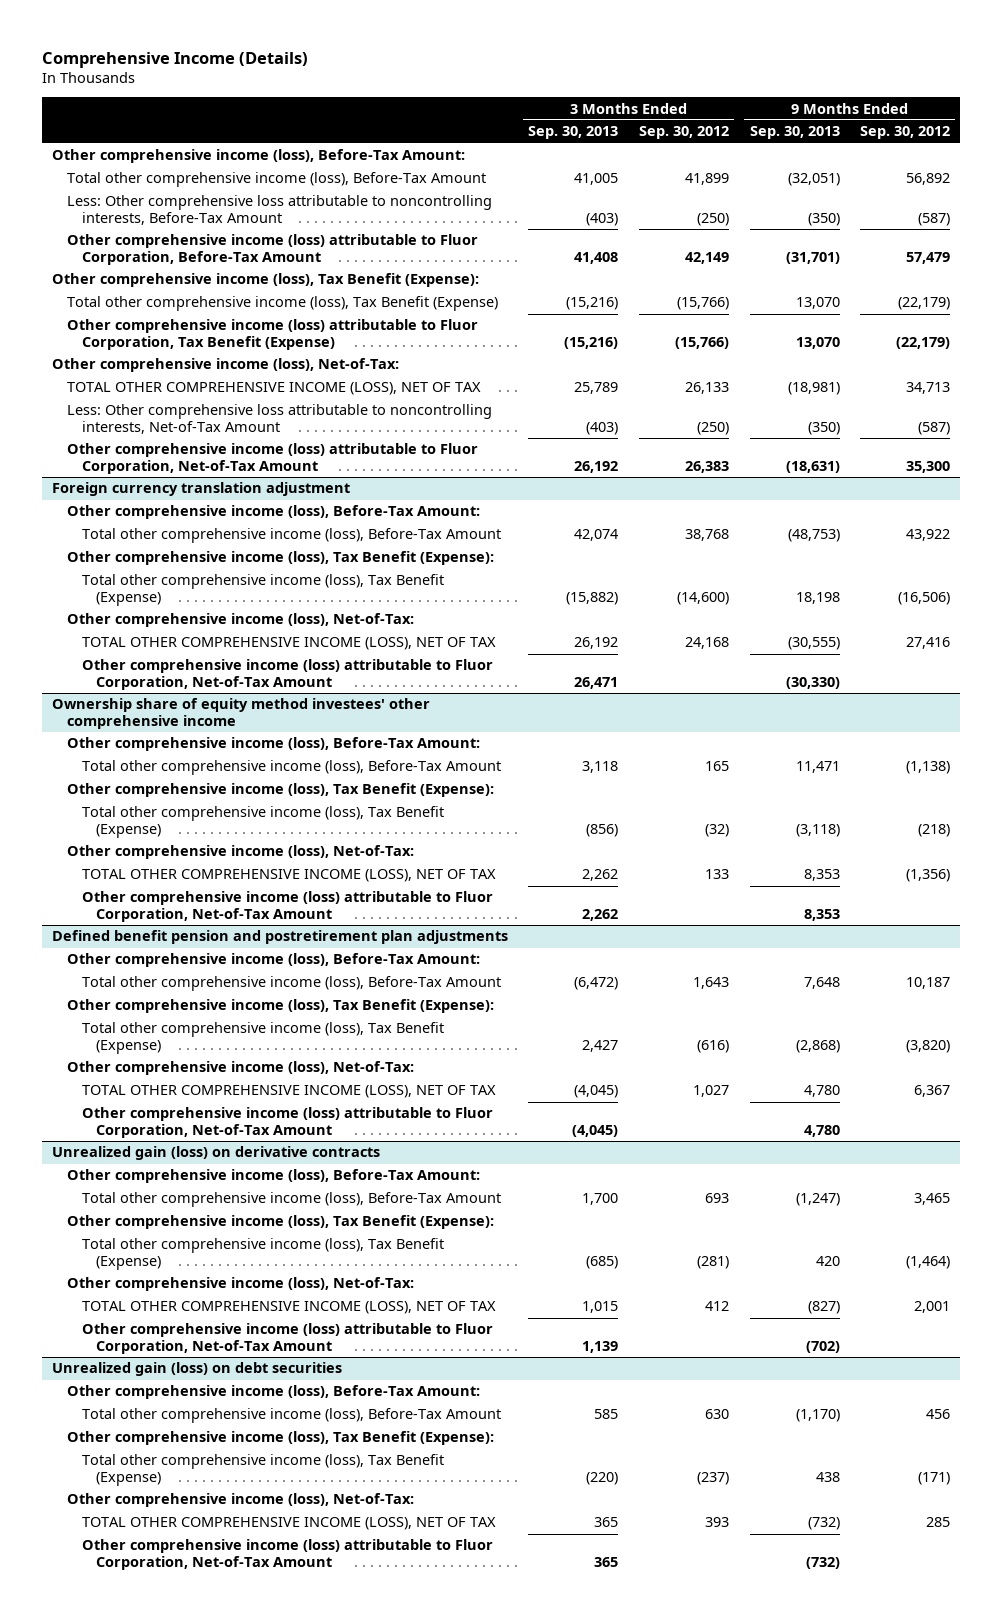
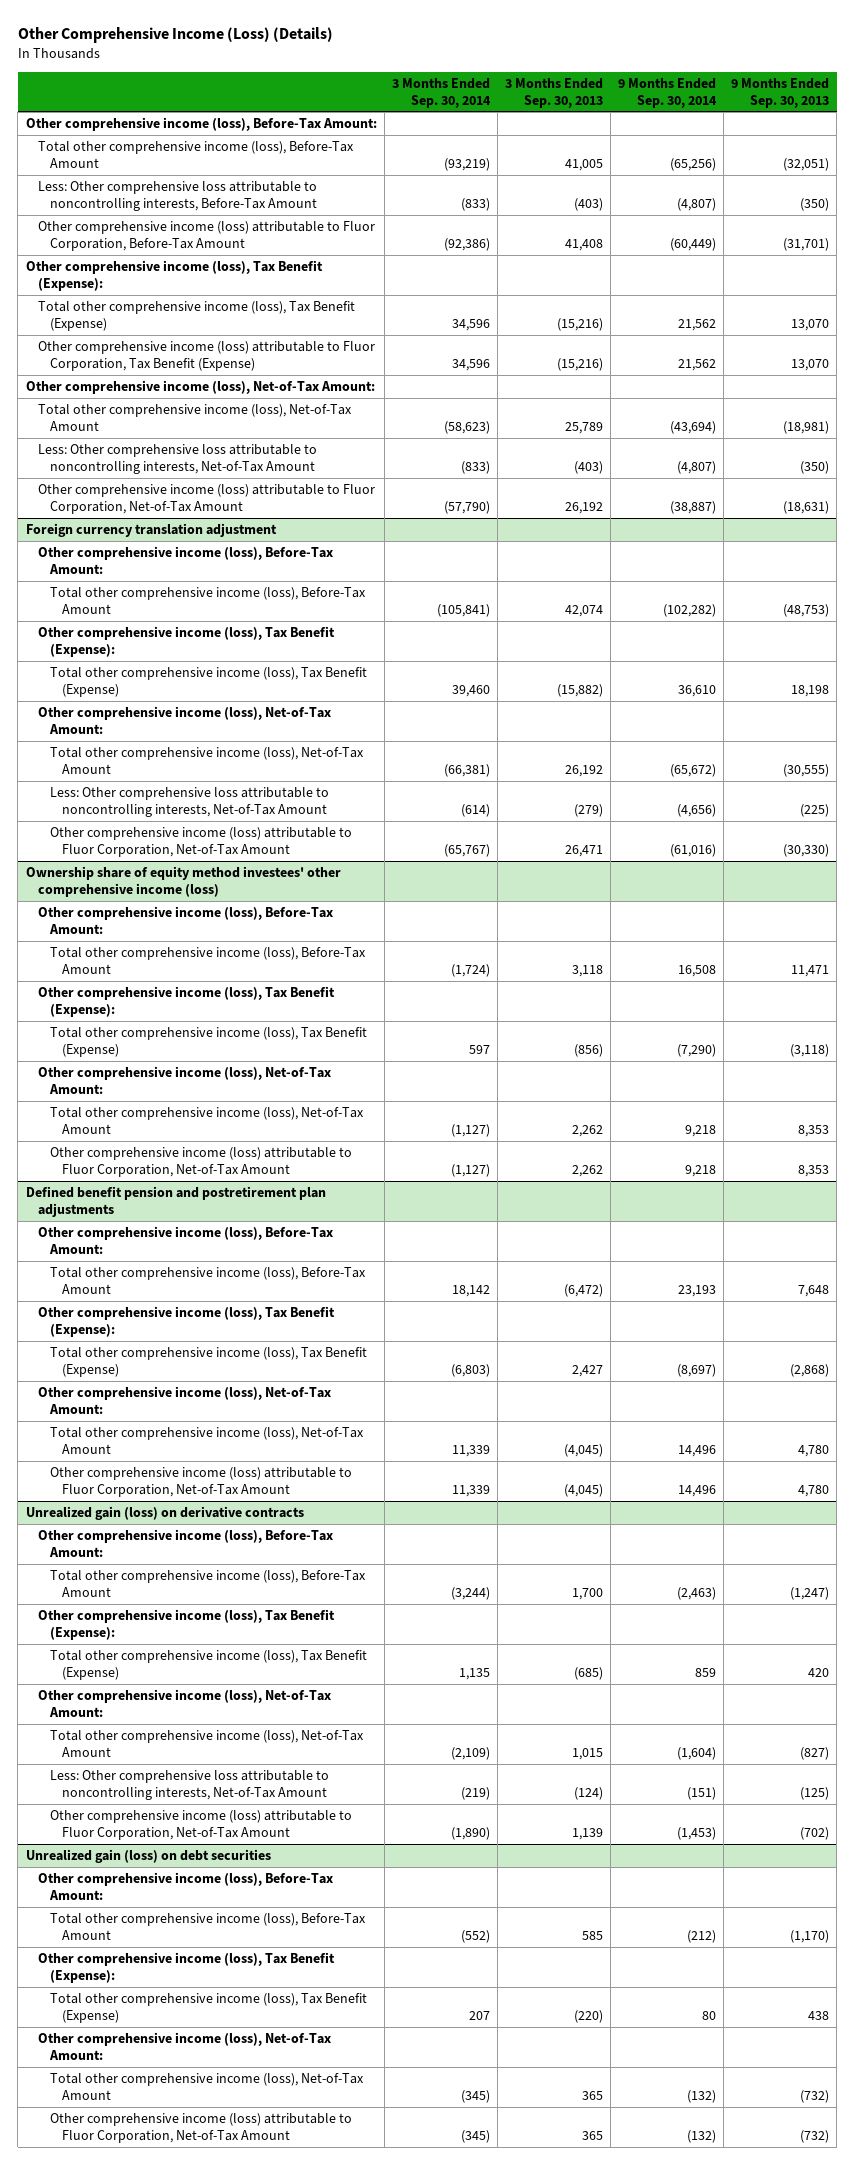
[41,51,308,68] Comprehensive Income (Details) -> [17,27,333,44] Other Comprehensive Income (Loss) (Details)
[639,126,730,140] Sep. 30, 2012 -> none
[860,126,951,140] Sep. 30, 2012 -> none
none -> [391,77,491,108] 3 Months Ended Sep. 30, 2014
none -> [618,77,718,108] 9 Months Ended Sep. 30, 2014
[51,358,399,373] Other comprehensive income (loss), Net-of-Tax: -> [25,379,375,394] Other comprehensive income (loss), Net-of-Tax Amount:
[66,382,481,396] TOTAL OTHER COMPREHENSIVE INCOME (LOSS), NET OF TAX -> [37,403,352,431] Total other comprehensive income (loss), Net-of-Tax Amount
[66,613,414,628] Other comprehensive income (loss), Net-of-Tax: -> [37,705,331,734] Other comprehensive income (loss), Net-of-Tax Amount:
[81,637,496,651] TOTAL OTHER COMPREHENSIVE INCOME (LOSS), NET OF TAX -> [50,746,365,774] Total other comprehensive income (loss), Net-of-Tax Amount
none -> [50,786,330,817] Less: Other comprehensive loss attributable to noncontrolling interests, Net-of-Tax Amount
[51,698,430,730] Ownership share of equity method investees' other comprehensive income -> [25,865,341,897] Ownership share of equity method investees' other comprehensive income (loss)
[66,845,414,860] Other comprehensive income (loss), Net-of-Tax: -> [37,1065,331,1094] Other comprehensive income (loss), Net-of-Tax Amount:
[81,869,496,883] TOTAL OTHER COMPREHENSIVE INCOME (LOSS), NET OF TAX -> [50,1106,365,1134] Total other comprehensive income (loss), Net-of-Tax Amount
[66,1061,414,1076] Other comprehensive income (loss), Net-of-Tax: -> [37,1385,331,1414] Other comprehensive income (loss), Net-of-Tax Amount:
[81,1085,496,1099] TOTAL OTHER COMPREHENSIVE INCOME (LOSS), NET OF TAX -> [50,1426,365,1454] Total other comprehensive income (loss), Net-of-Tax Amount
[66,1277,414,1292] Other comprehensive income (loss), Net-of-Tax: -> [37,1688,331,1717] Other comprehensive income (loss), Net-of-Tax Amount:
[81,1301,496,1315] TOTAL OTHER COMPREHENSIVE INCOME (LOSS), NET OF TAX -> [50,1729,365,1757] Total other comprehensive income (loss), Net-of-Tax Amount
none -> [50,1769,330,1800] Less: Other comprehensive loss attributable to noncontrolling interests, Net-of-Tax Amount
[66,1493,414,1508] Other comprehensive income (loss), Net-of-Tax: -> [37,2031,331,2060] Other comprehensive income (loss), Net-of-Tax Amount:
[81,1517,496,1531] TOTAL OTHER COMPREHENSIVE INCOME (LOSS), NET OF TAX -> [50,2072,365,2100] Total other comprehensive income (loss), Net-of-Tax Amount

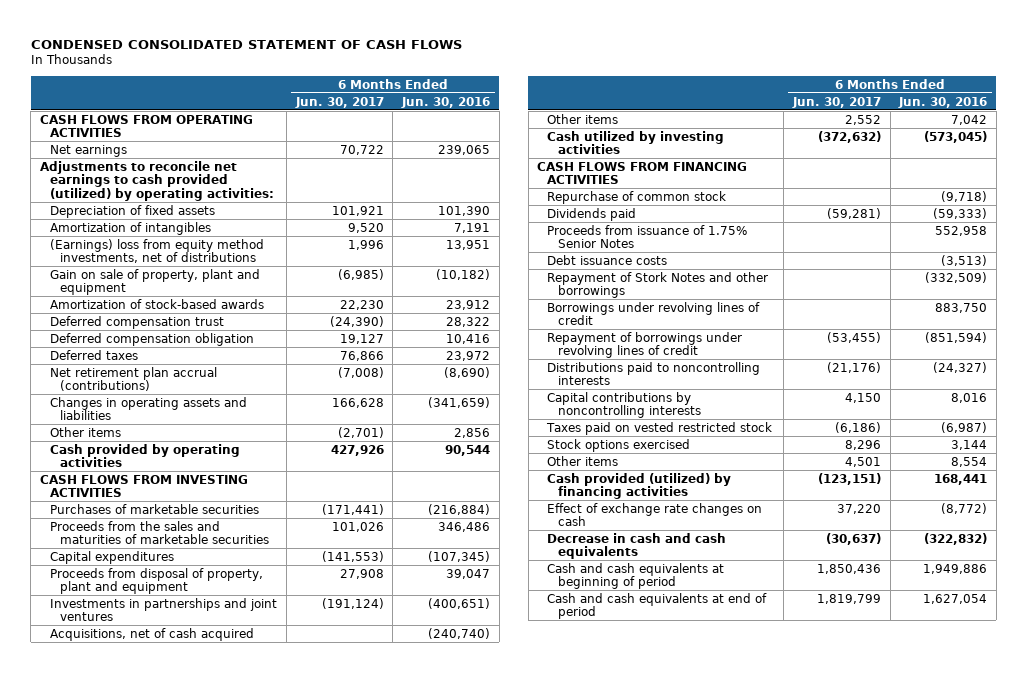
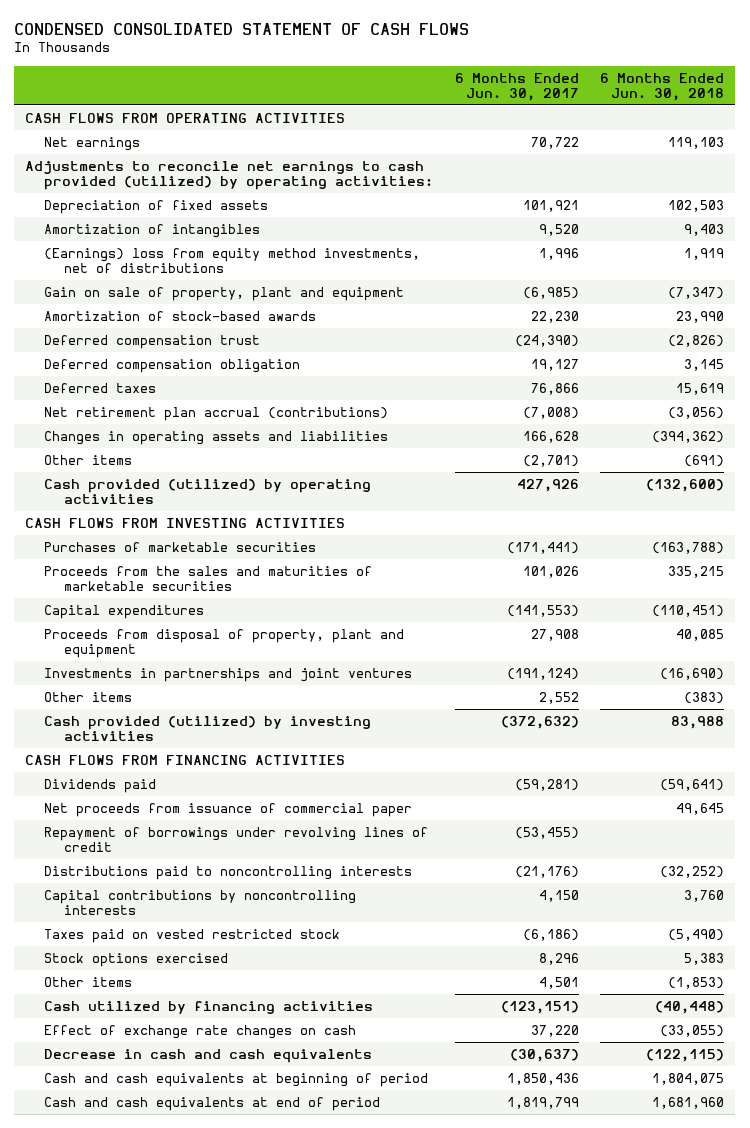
[401,96,491,108] Jun. 30, 2016 -> none
none -> [600,72,725,101] 6 Months Ended Jun. 30, 2018
[50,443,241,468] Cash provided by operating activities -> [44,478,372,505] Cash provided (utilized) by operating activities
[50,627,255,641] Acquisitions, net of cash acquired -> none
[547,130,725,155] Cash utilized by investing activities -> [44,715,372,742] Cash provided (utilized) by investing activities
[547,190,727,204] Repurchase of common stock -> none
[547,224,748,249] Proceeds from issuance of 1.75% Senior Notes -> none
[547,254,668,265] Debt issuance costs -> none
[547,271,769,299] Repayment of Stork Notes and other borrowings -> none
[547,301,761,326] Borrowings under revolving lines of credit -> none
none -> [44,802,413,817] Net proceeds from issuance of commercial paper
[547,472,732,500] Cash provided (utilized) by financing activities -> [44,1000,374,1014] Cash utilized by financing activities

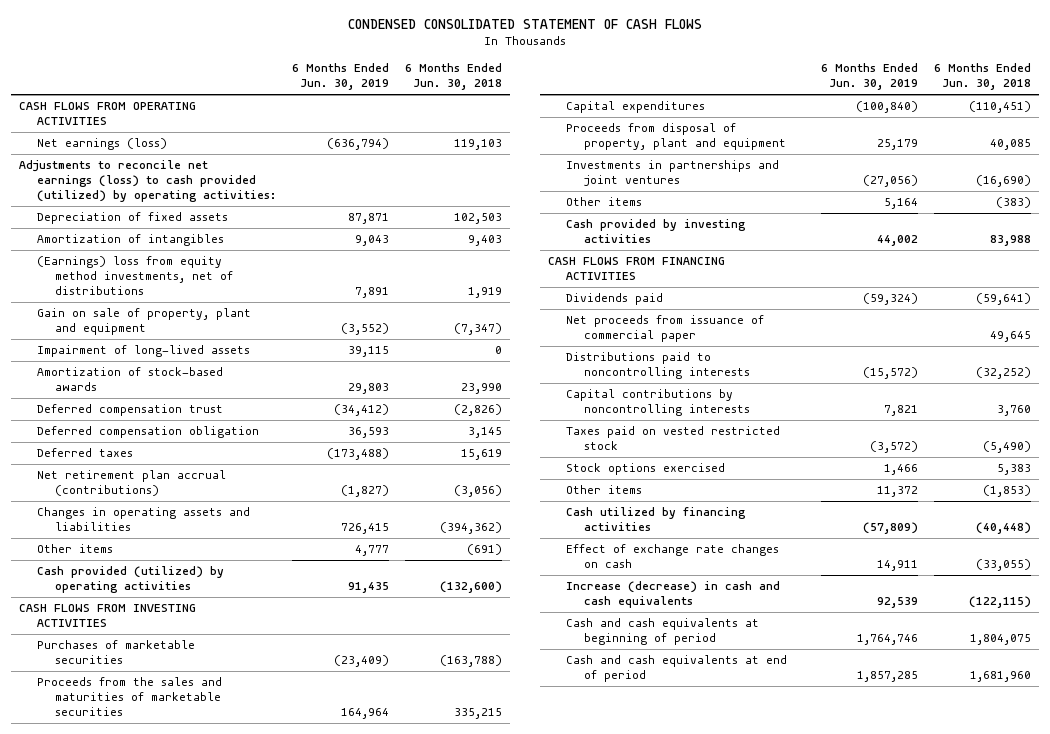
[454,72,579,101] 6 Months Ended Jun. 30, 2017 -> none
none -> [292,63,390,91] 6 Months Ended Jun. 30, 2019
[44,136,141,151] Net earnings -> [37,137,168,150] Net earnings (loss)
[25,160,434,191] Adjustments to reconcile net earnings to cash provided (utilized) by operating activities: -> [19,159,277,203] Adjustments to reconcile net earnings (loss) to cash provided (utilized) by operating activities:
none -> [37,344,251,357] Impairment of long-lived assets
[44,715,372,742] Cash provided (utilized) by investing activities -> [565,218,746,244] Cash provided by investing activities
[44,826,429,853] Repayment of borrowings under revolving lines of credit -> none
[44,1048,373,1063] Decrease in cash and cash equivalents -> [565,580,780,609] Increase (decrease) in cash and cash equivalents

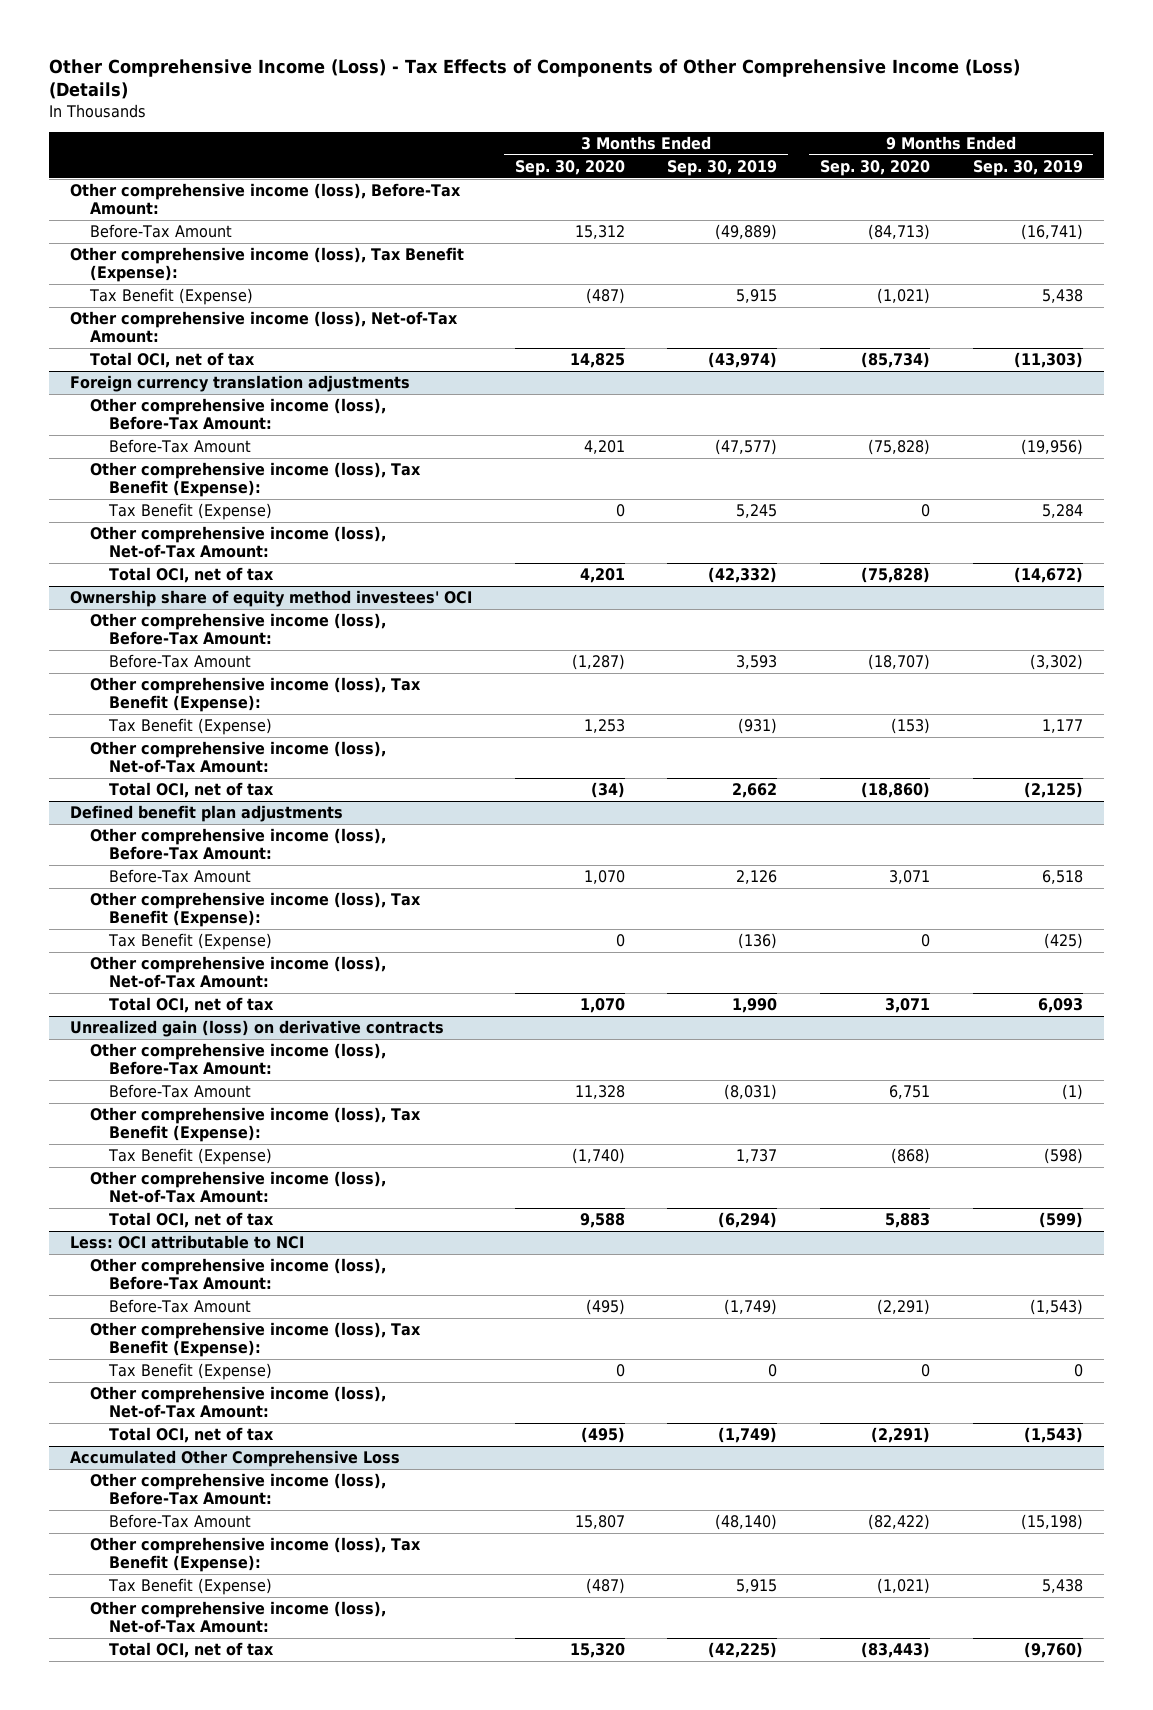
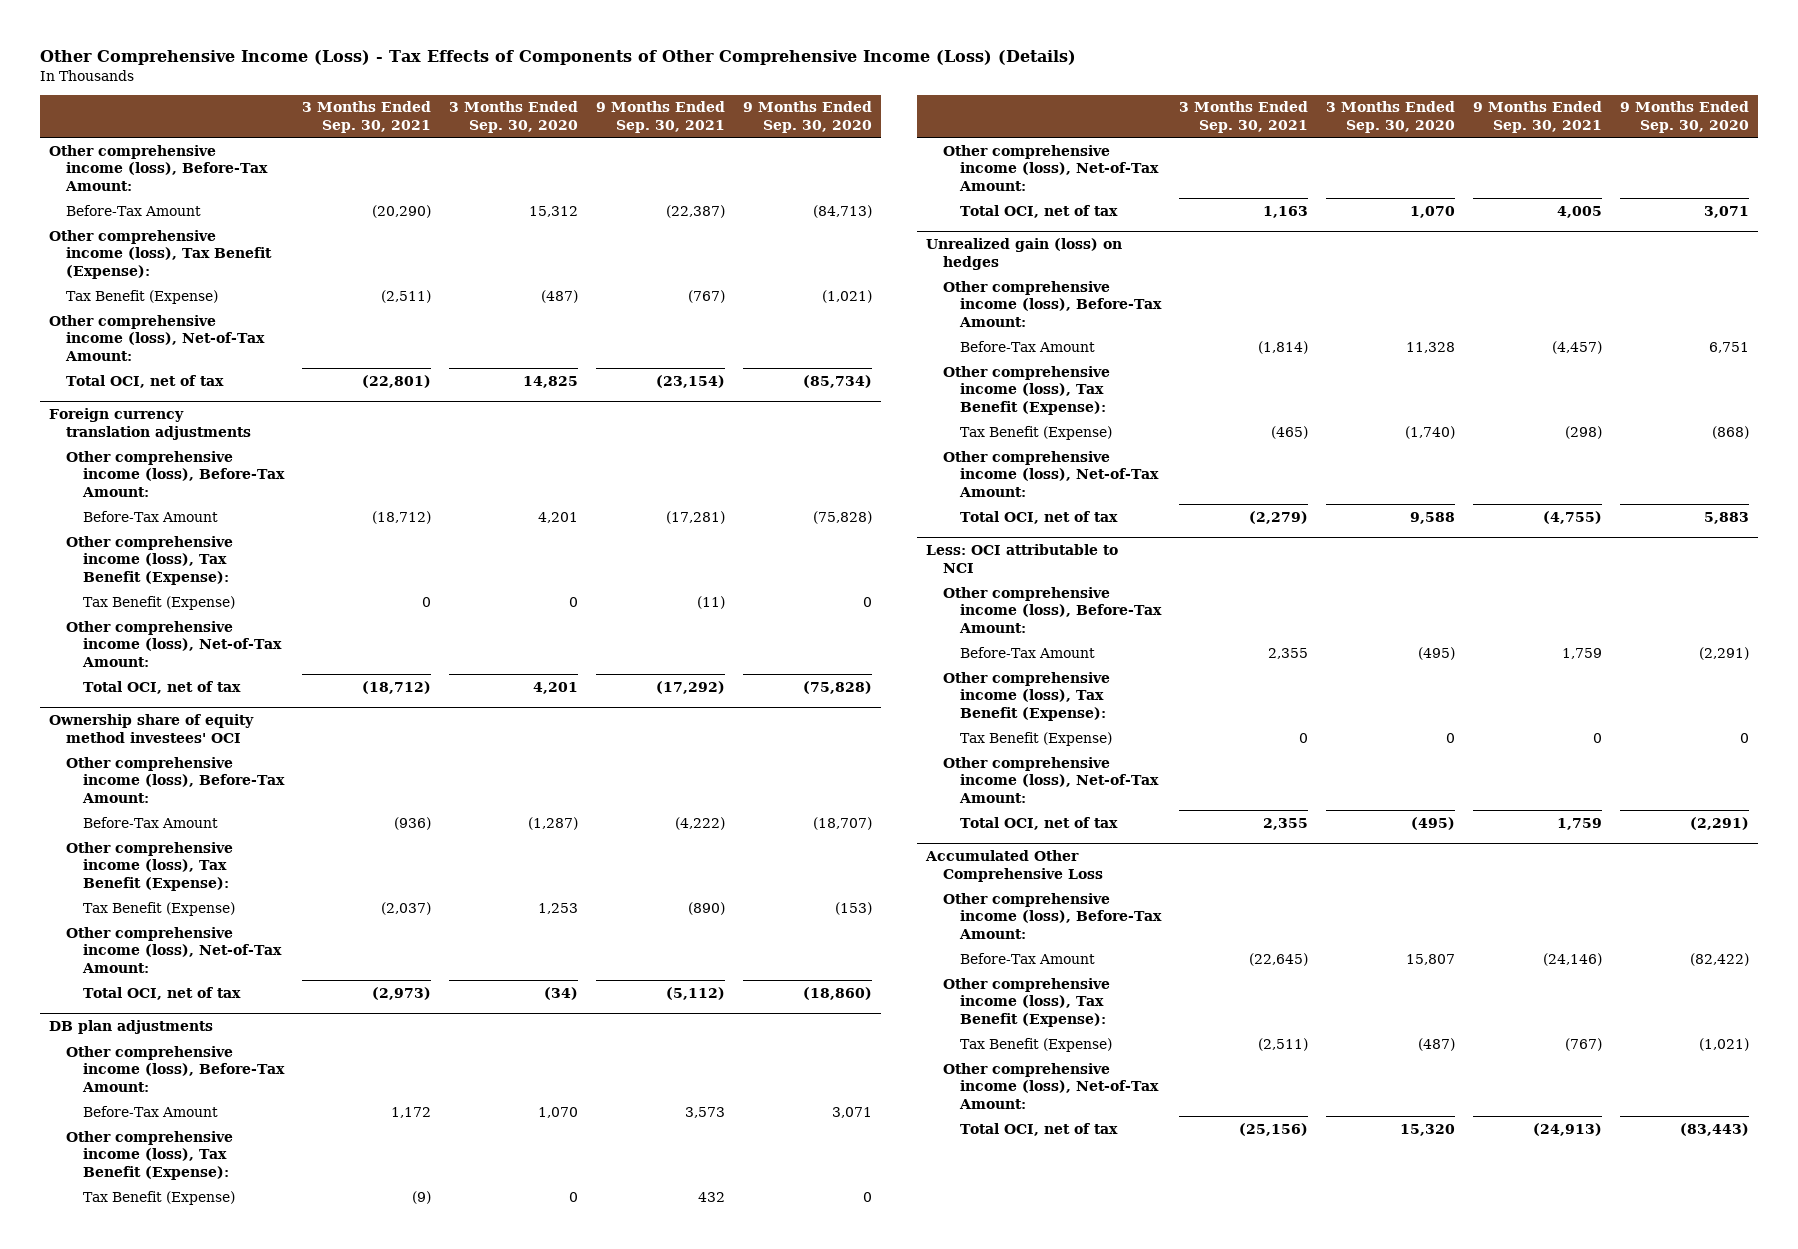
[667,159,778,176] Sep. 30, 2019 -> none
[972,159,1083,176] Sep. 30, 2019 -> none
none -> [301,101,431,133] 3 Months Ended Sep. 30, 2021
none -> [596,101,726,133] 9 Months Ended Sep. 30, 2021
[70,804,344,822] Defined benefit plan adjustments -> [48,1020,213,1035] DB plan adjustments
[70,1019,445,1037] Unrealized gain (loss) on derivative contracts -> [925,238,1122,271] Unrealized gain (loss) on hedges

